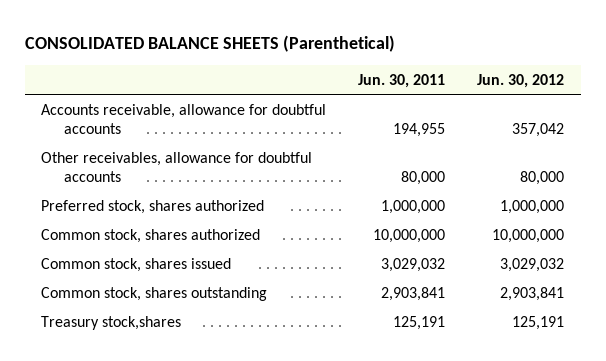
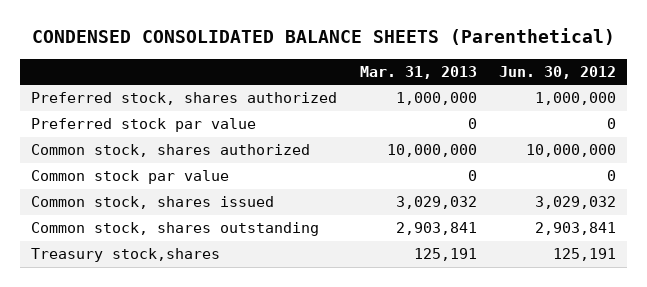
[25,35,396,53] CONSOLIDATED BALANCE SHEETS (Parenthetical) -> [31,28,615,46] CONDENSED CONSOLIDATED BALANCE SHEETS (Parenthetical)
[358,73,446,88] Jun. 30, 2011 -> none
none -> [359,65,477,79] Mar. 31, 2013
[41,103,327,134] Accounts receivable, allowance for doubtful accounts -> none
[41,151,313,182] Other receivables, allowance for doubtful accounts -> none
none -> [31,118,257,133] Preferred stock par value
none -> [31,170,230,185] Common stock par value

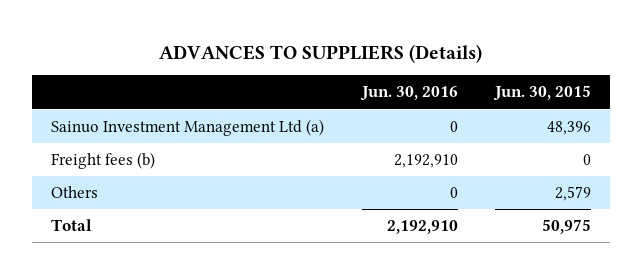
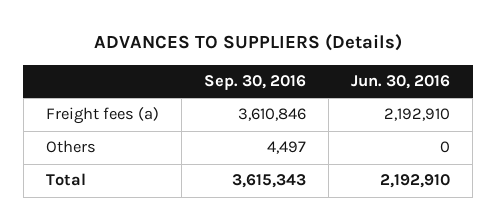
[493,85,592,102] Jun. 30, 2015 -> none
none -> [203,75,306,91] Sep. 30, 2016
[51,119,325,137] Sainuo Investment Management Ltd (a) -> none
[51,152,156,170] Freight fees (b) -> [45,107,159,125] Freight fees (a)

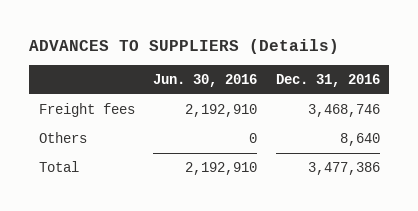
[203,75,306,91] Sep. 30, 2016 -> none
none -> [275,74,380,88] Dec. 31, 2016
[45,107,159,125] Freight fees (a) -> [38,102,135,117] Freight fees

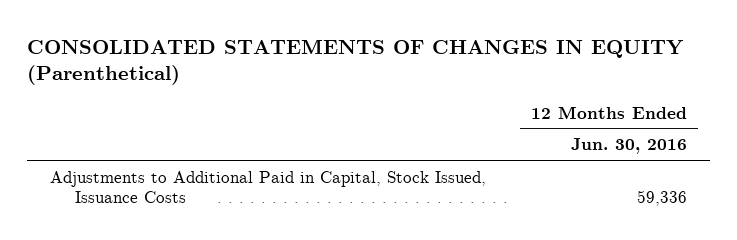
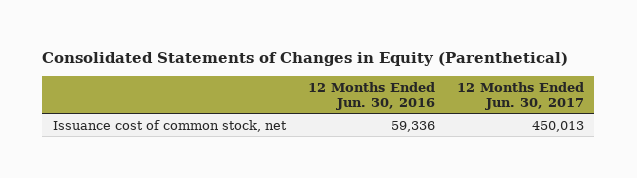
[27,38,684,86] CONSOLIDATED STATEMENTS OF CHANGES IN EQUITY (Parenthetical) -> [42,51,569,66] Consolidated Statements of Changes in Equity (Parenthetical)
none -> [456,81,584,111] 12 Months Ended Jun. 30, 2017
[49,170,486,204] Adjustments to Additional Paid in Capital, Stock Issued, Issuance Costs -> [53,119,288,132] Issuance cost of common stock, net

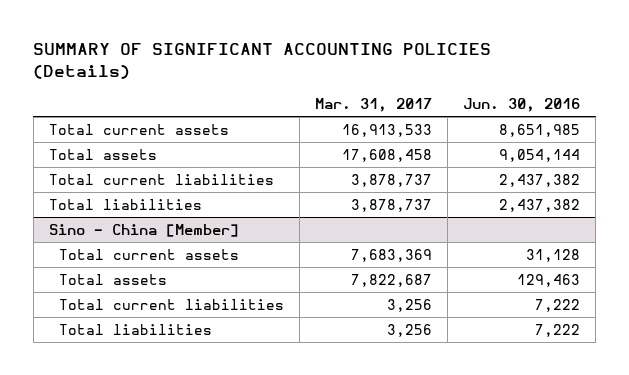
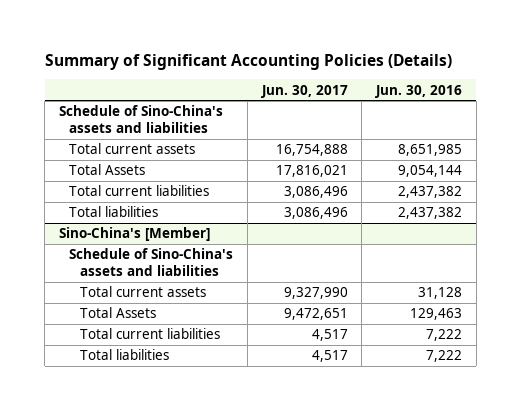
[33,43,492,79] SUMMARY OF SIGNIFICANT ACCOUNTING POLICIES (Details) -> [44,53,452,70] Summary of Significant Accounting Policies (Details)
[315,97,433,112] Mar. 31, 2017 -> none
none -> [260,84,348,98] Jun. 30, 2017
none -> [58,105,223,133] Schedule of Sino-China's assets and liabilities
[48,148,157,160] Total assets -> [69,164,146,176] Total Assets
[48,223,239,237] Sino - China [Member] -> [58,227,210,242] Sino-China's [Member]
none -> [69,248,234,276] Schedule of Sino-China's assets and liabilities
[59,273,168,285] Total assets -> [79,307,156,319] Total Assets

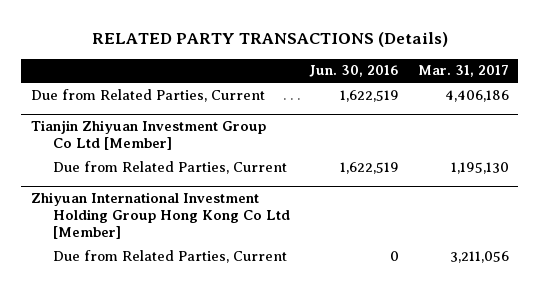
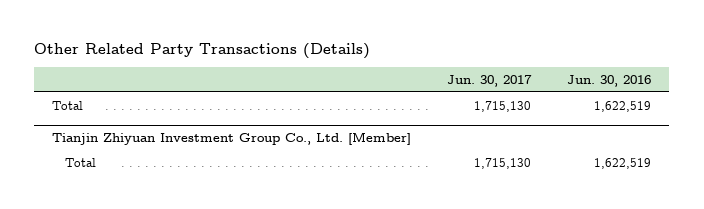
[91,31,448,47] RELATED PARTY TRANSACTIONS (Details) -> [34,43,371,60] Other Related Party Transactions (Details)
[417,65,509,78] Mar. 31, 2017 -> none
none -> [447,74,533,87] Jun. 30, 2017
[30,192,291,240] Zhiyuan International Investment Holding Group Hong Kong Co Ltd [Member] -> none
[53,249,288,263] Due from Related Parties, Current -> none
[30,88,265,102] Due from Related Parties, Current -> [52,100,84,110] Total
[30,120,266,151] Tianjin Zhiyuan Investment Group Co Ltd [Member] -> [52,132,412,146] Tianjin Zhiyuan Investment Group Co., Ltd. [Member]
[53,160,288,174] Due from Related Parties, Current -> [64,157,96,167] Total

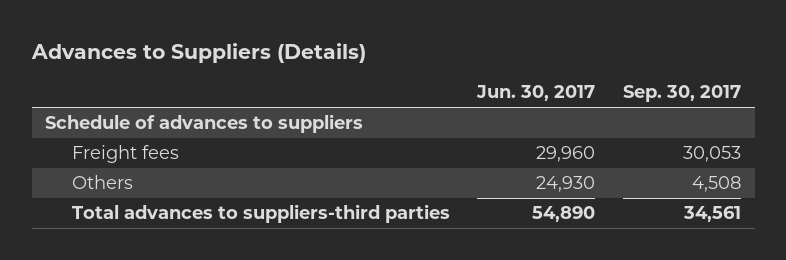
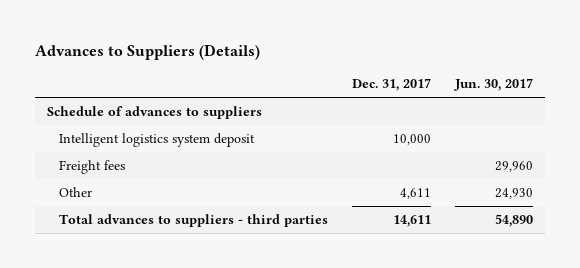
[622,85,741,103] Sep. 30, 2017 -> none
none -> [352,78,432,92] Dec. 31, 2017
none -> [59,133,256,148] Intelligent logistics system deposit
[71,175,133,190] Others -> [59,187,93,198] Other
[71,204,450,224] Total advances to suppliers-third parties -> [59,214,329,228] Total advances to suppliers - third parties

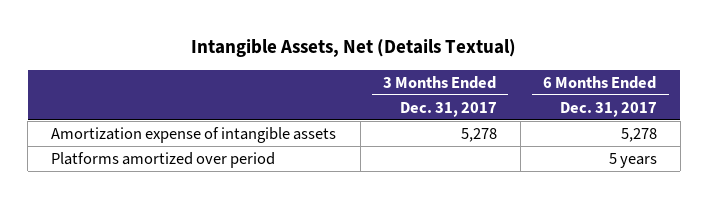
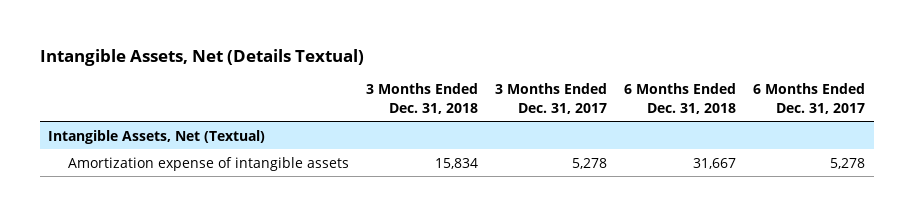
none -> [366,83,479,114] 3 Months Ended Dec. 31, 2018
none -> [624,83,737,114] 6 Months Ended Dec. 31, 2018
none -> [48,129,266,144] Intangible Assets, Net (Textual)
[51,151,276,168] Platforms amortized over period -> none

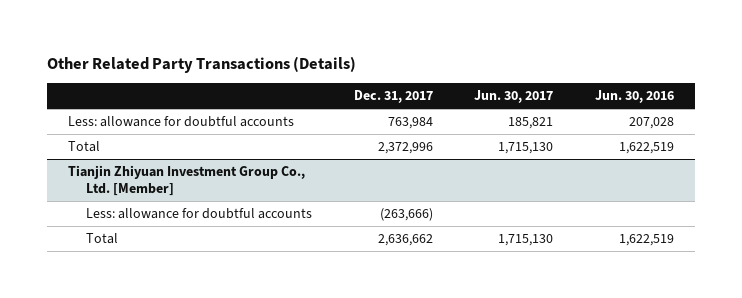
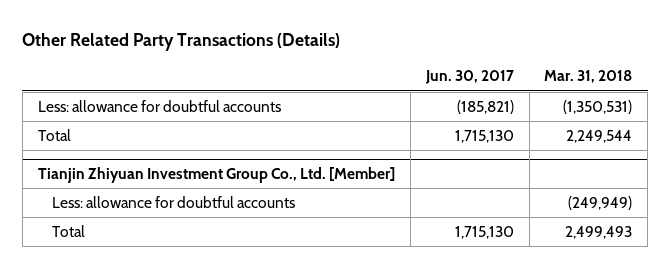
[353,90,433,104] Dec. 31, 2017 -> none
[594,90,674,104] Jun. 30, 2016 -> none
none -> [544,70,633,84] Mar. 31, 2018
[508,117,554,130] 185,821 -> [456,99,514,114] (185,821)

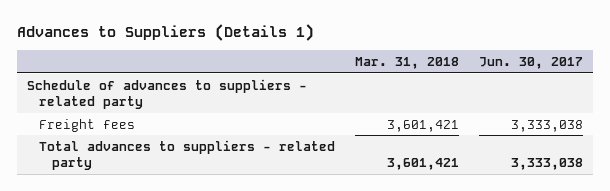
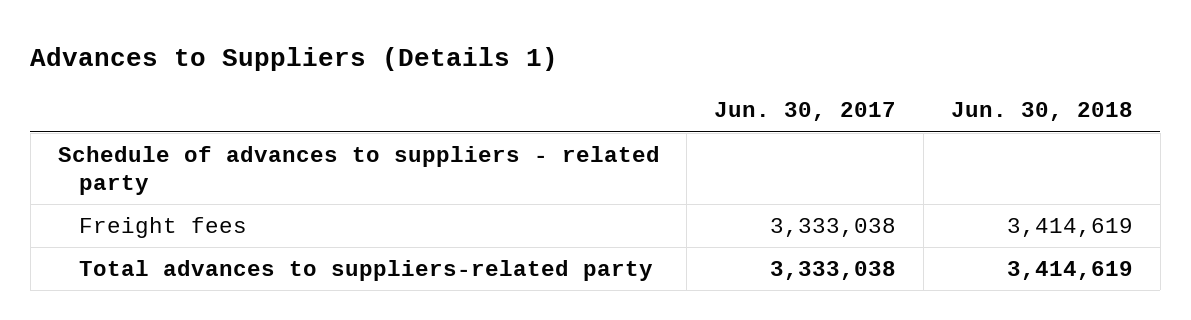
[355,56,460,69] Mar. 31, 2018 -> none
none -> [951,102,1134,122] Jun. 30, 2018
[39,139,336,171] Total advances to suppliers - related party -> [78,260,653,282] Total advances to suppliers-related party

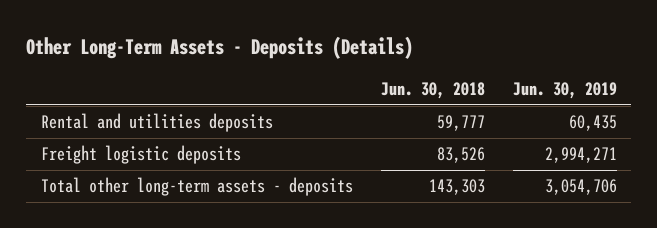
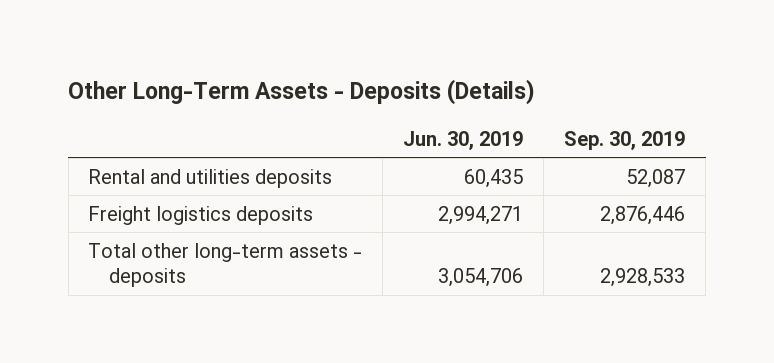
[380,81,485,99] Jun. 30, 2018 -> none
none -> [564,130,686,150] Sep. 30, 2019
[40,145,241,165] Freight logistic deposits -> [88,205,314,225] Freight logistics deposits

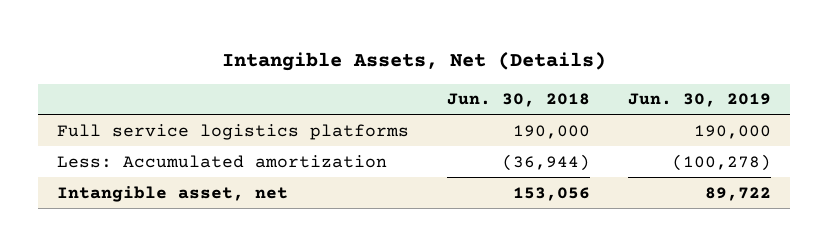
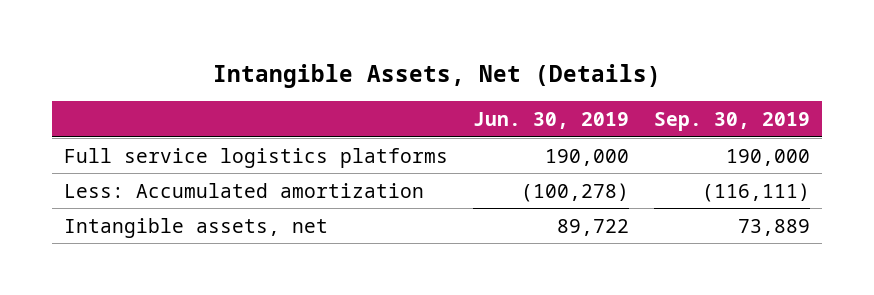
[446,93,590,108] Jun. 30, 2018 -> none
none -> [653,112,810,132] Sep. 30, 2019
[56,185,288,202] Intangible asset, net -> [64,217,329,238] Intangible assets, net

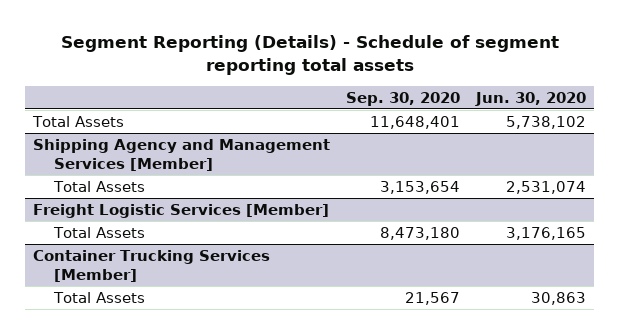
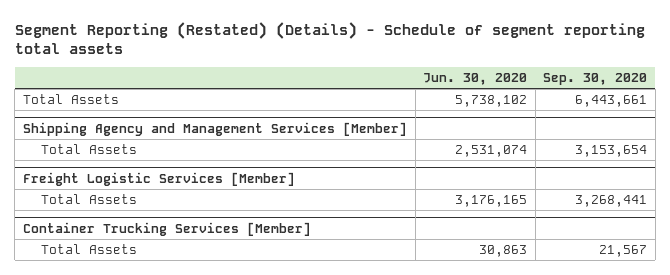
[60,34,559,76] Segment Reporting (Details) - Schedule of segment reporting total assets -> [14,21,645,55] Segment Reporting (Restated) (Details) - Schedule of segment reporting total assets
[370,115,461,129] 11,648,401 -> [575,94,648,107] 6,443,661
[380,226,461,240] 8,473,180 -> [575,194,648,207] 3,268,441

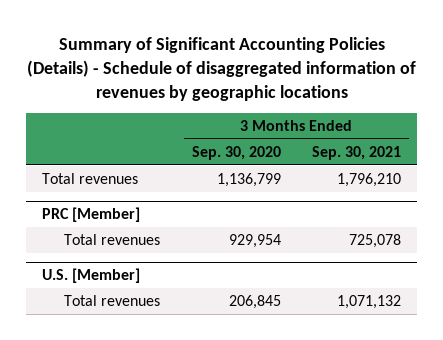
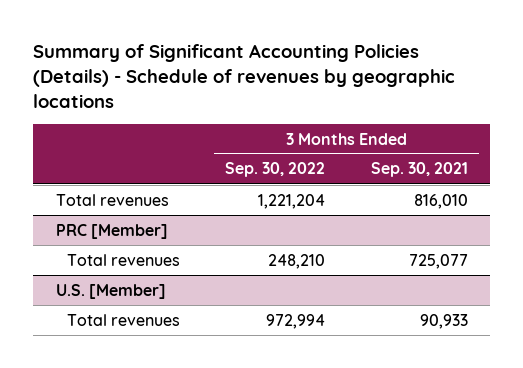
[26,37,416,101] Summary of Significant Accounting Policies (Details) - Schedule of disaggregated information of revenues by geographic locations -> [32,43,455,108] Summary of Significant Accounting Policies (Details) - Schedule of revenues by geographic locations
[191,145,281,160] Sep. 30, 2020 -> none
none -> [225,162,326,178] Sep. 30, 2022
[336,172,401,187] 1,796,210 -> [413,193,468,209] 816,010
[348,233,401,248] 725,078 -> [408,253,468,269] 725,077
[336,294,401,309] 1,071,132 -> [419,313,468,329] 90,933

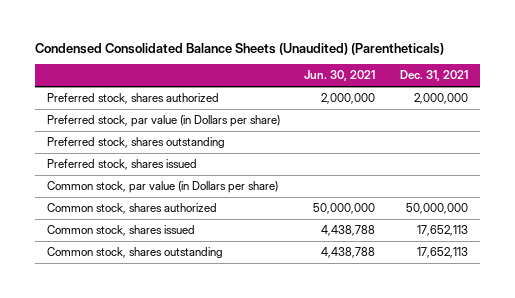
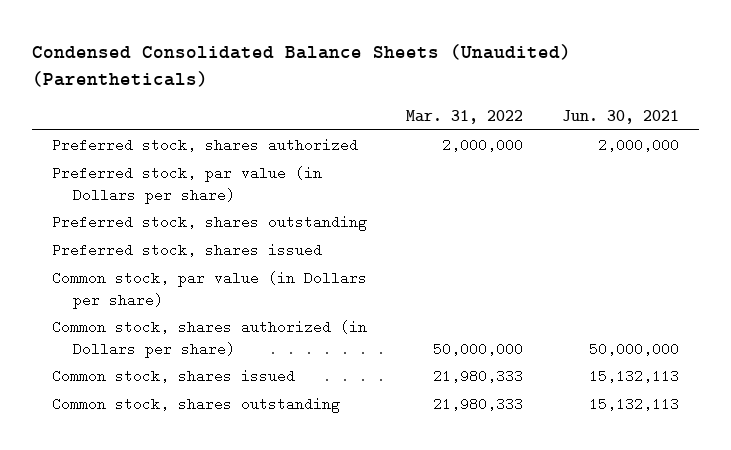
[399,70,468,82] Dec. 31, 2021 -> none
none -> [405,110,523,125] Mar. 31, 2022
[47,203,218,215] Common stock, shares authorized -> [51,320,367,358] Common stock, shares authorized (in Dollars per share)
[321,225,376,237] 4,438,788 -> [589,369,680,384] 15,132,113
[321,247,376,259] 4,438,788 -> [589,397,680,412] 15,132,113

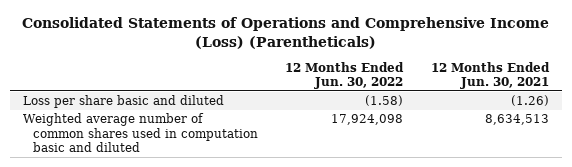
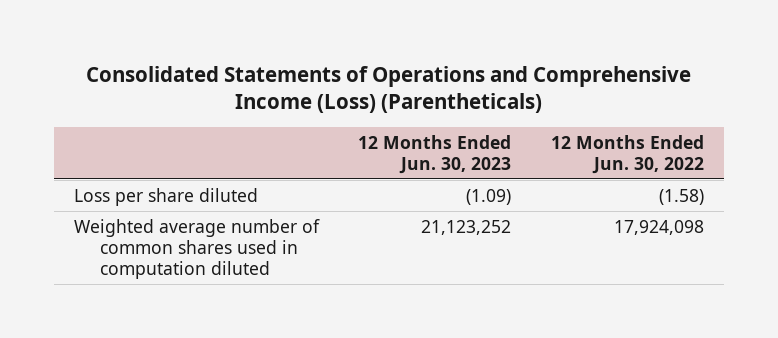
[430,61,550,90] 12 Months Ended Jun. 30, 2021 -> none
none -> [358,134,512,174] 12 Months Ended Jun. 30, 2023
[23,95,225,109] Loss per share basic and diluted -> [73,188,258,207] Loss per share diluted
[23,113,258,153] Weighted average number of common shares used in computation basic and diluted -> [73,219,320,279] Weighted average number of common shares used in computation diluted

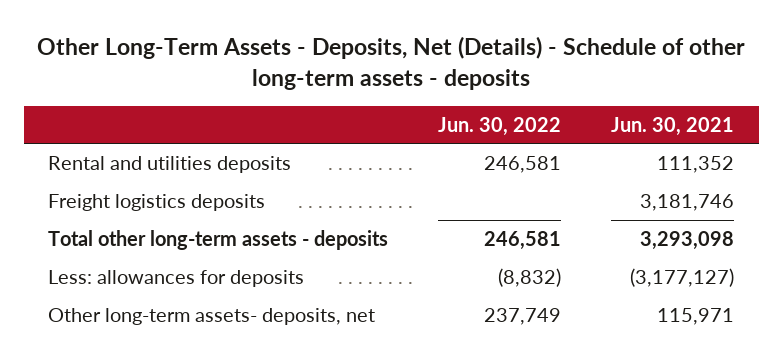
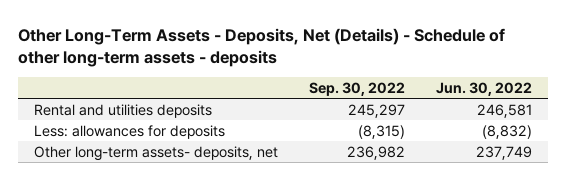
[610,116,734,136] Jun. 30, 2021 -> none
none -> [309,81,406,96] Sep. 30, 2022
[48,194,266,212] Freight logistics deposits -> none
[48,230,389,251] Total other long-term assets - deposits -> none

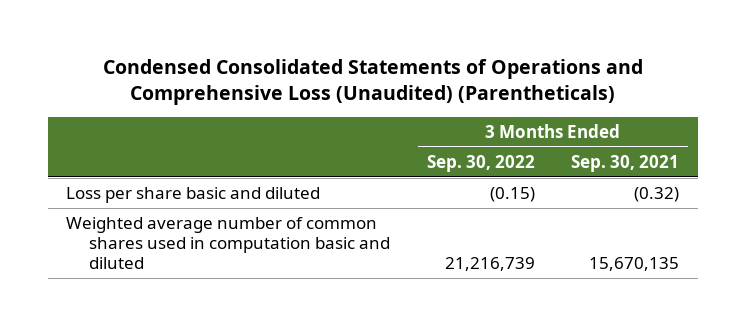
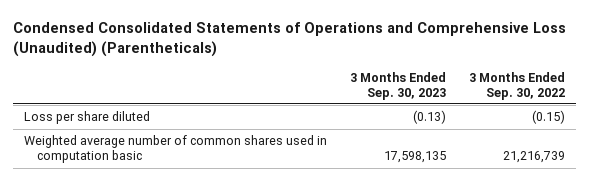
[571,154,680,172] Sep. 30, 2021 -> none
none -> [350,71,447,100] 3 Months Ended Sep. 30, 2023
[66,187,321,204] Loss per share basic and diluted -> [24,111,151,125] Loss per share diluted
[66,217,391,269] Weighted average number of common shares used in computation basic and diluted -> [24,135,328,164] Weighted average number of common shares used in computation basic

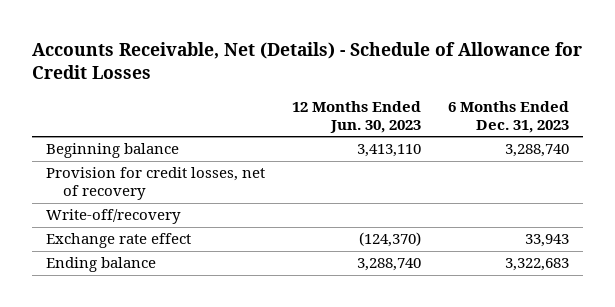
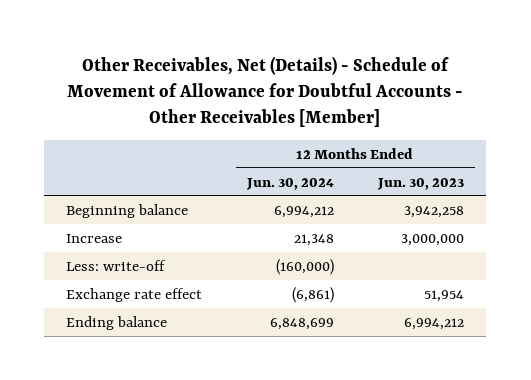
[32,41,583,80] Accounts Receivable, Net (Details) - Schedule of Allowance for Credit Losses -> [67,55,464,128] Other Receivables, Net (Details) - Schedule of Movement of Allowance for Doubtful Accounts - Other Receivables [Member]
[448,100,570,133] 6 Months Ended Dec. 31, 2023 -> none
none -> [245,177,334,190] Jun. 30, 2024
[45,167,265,201] Provision for credit losses, net of recovery -> none
[356,144,421,158] 3,413,110 -> [404,205,465,218] 3,942,258
none -> [66,233,123,243] Increase
[45,209,181,225] Write-off/recovery -> [66,259,167,271] Less: write-off
[358,232,421,248] (124,370) -> [424,289,465,302] 51,954
[356,258,421,272] 3,288,740 -> [404,317,465,330] 6,994,212

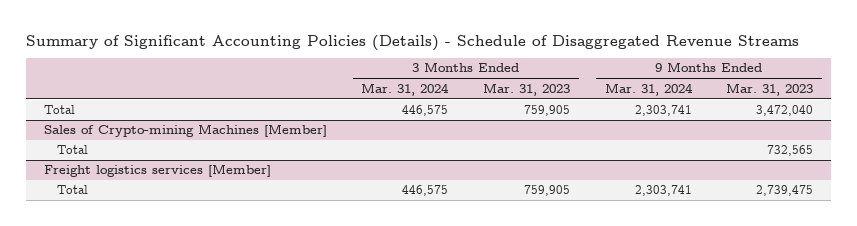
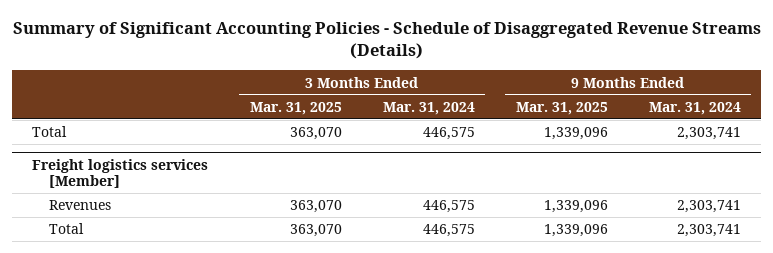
[26,34,800,51] Summary of Significant Accounting Policies (Details) - Schedule of Disaggregated Revenue Streams -> [12,22,761,60] Summary of Significant Accounting Policies - Schedule of Disaggregated Revenue Streams (Details)
[482,82,570,96] Mar. 31, 2023 -> none
[726,82,814,96] Mar. 31, 2023 -> none
none -> [249,101,342,115] Mar. 31, 2025
none -> [515,101,608,115] Mar. 31, 2025
[43,124,327,138] Sales of Crypto-mining Machines [Member] -> none
[56,145,88,155] Total -> none
none -> [49,200,112,211] Revenues

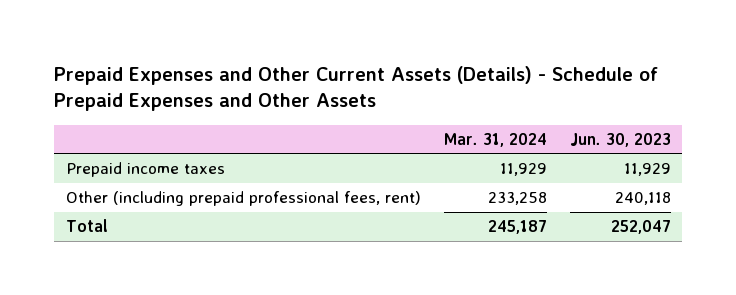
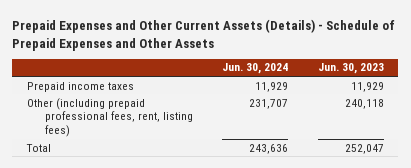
[443,132,547,147] Mar. 31, 2024 -> none
none -> [222,63,289,75] Jun. 30, 2024
[65,191,421,207] Other (including prepaid professional fees, rent) -> [27,97,193,138] Other (including prepaid professional fees, rent, listing fees)

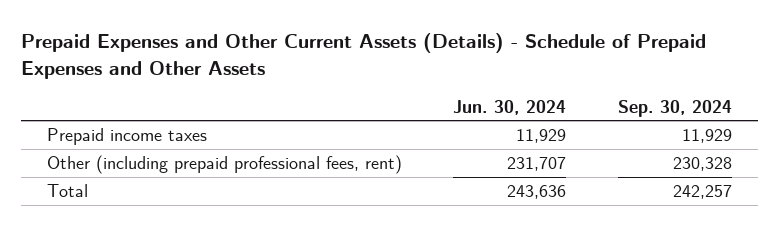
[317,63,384,75] Jun. 30, 2023 -> none
none -> [618,99,733,117] Sep. 30, 2024
[27,97,193,138] Other (including prepaid professional fees, rent, listing fees) -> [46,155,402,175] Other (including prepaid professional fees, rent)

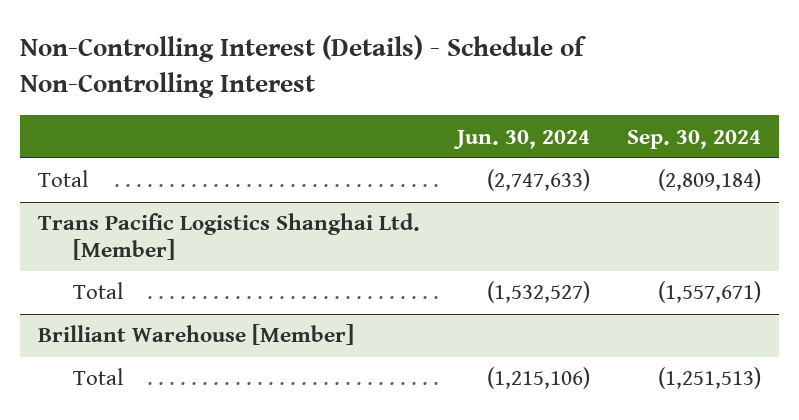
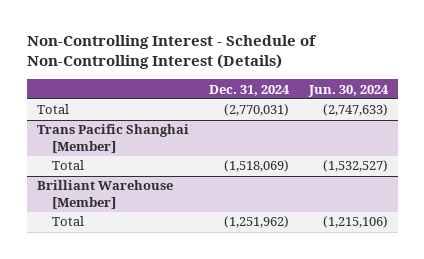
[20,34,588,98] Non-Controlling Interest (Details) - Schedule of Non-Controlling Interest -> [26,35,317,70] Non-Controlling Interest - Schedule of Non-Controlling Interest (Details)
[627,129,762,149] Sep. 30, 2024 -> none
none -> [208,84,290,96] Dec. 31, 2024
[38,213,421,261] Trans Pacific Logistics Shanghai Ltd. [Member] -> [36,124,189,153] Trans Pacific Shanghai [Member]

